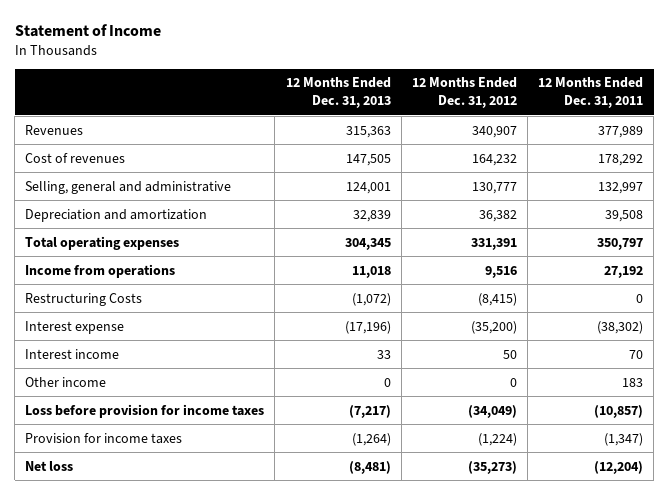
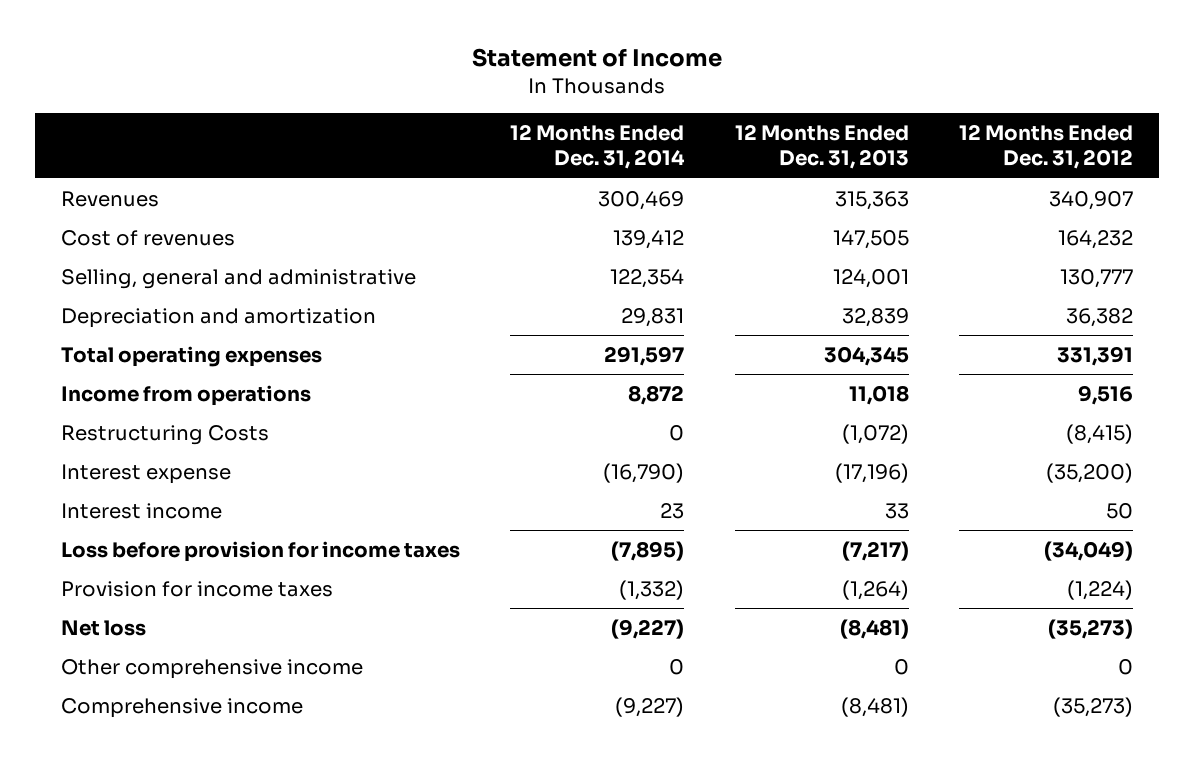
[538,77,644,109] 12 Months Ended Dec. 31, 2011 -> none
none -> [510,123,686,170] 12 Months Ended Dec. 31, 2014
[25,376,107,387] Other income -> none
none -> [60,658,363,679] Other comprehensive income
none -> [60,697,303,718] Comprehensive income

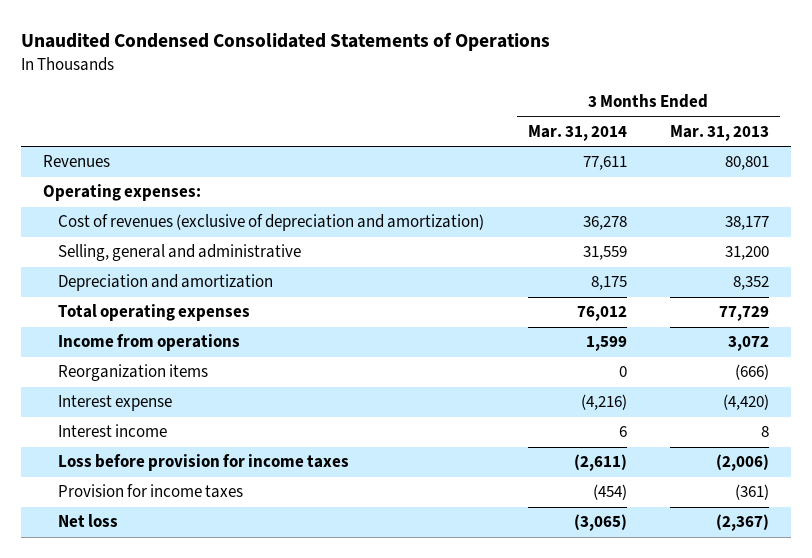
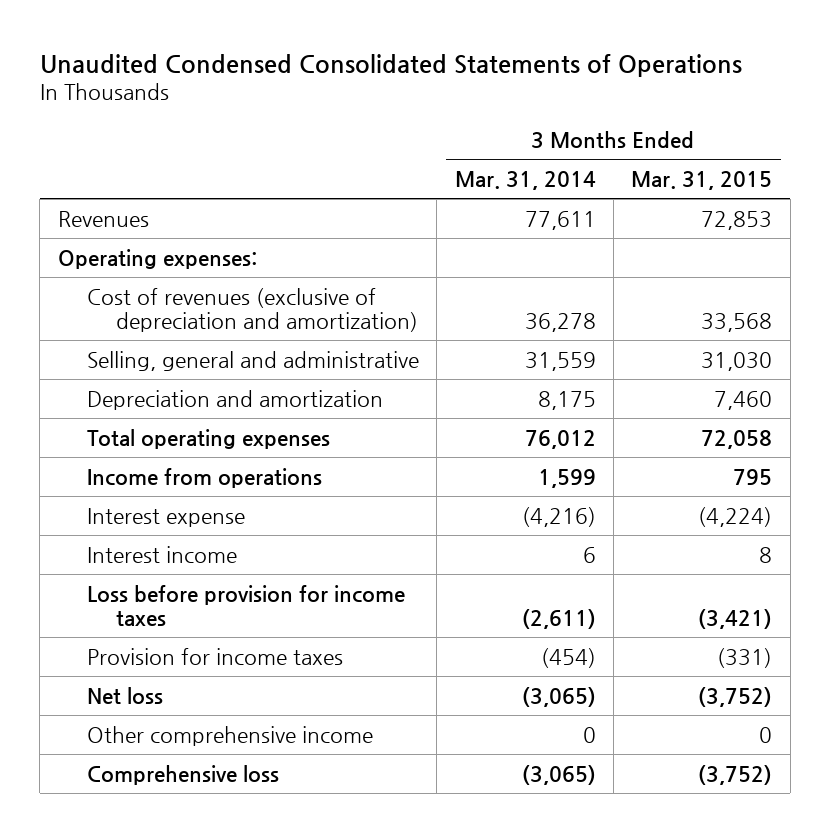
[670,124,770,141] Mar. 31, 2013 -> none
none -> [631,170,773,190] Mar. 31, 2015
[58,364,209,382] Reorganization items -> none
none -> [86,725,373,746] Other comprehensive income
none -> [86,764,279,785] Comprehensive loss

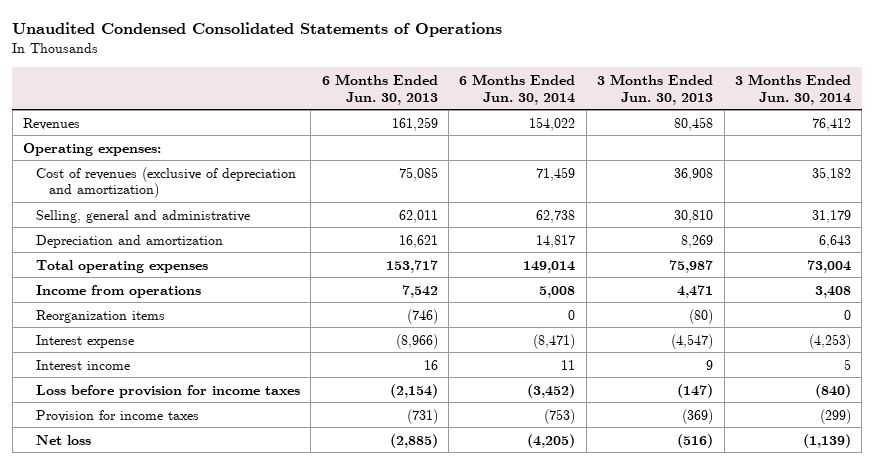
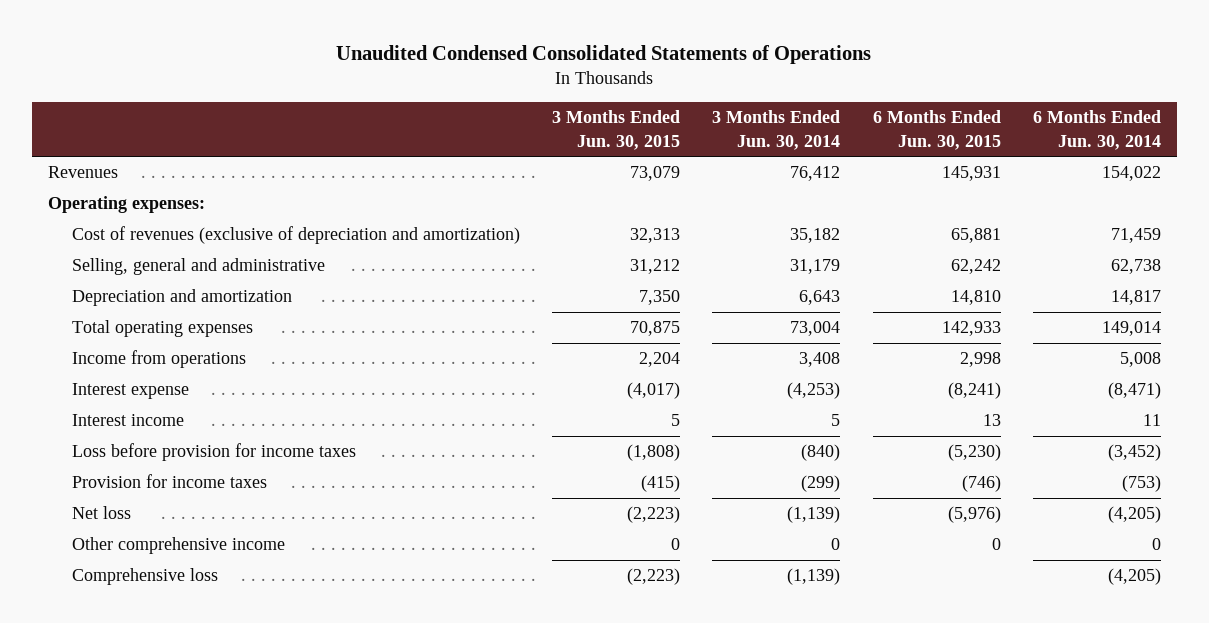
[321,73,438,105] 6 Months Ended Jun. 30, 2013 -> none
[597,73,714,105] 3 Months Ended Jun. 30, 2013 -> none
none -> [552,110,681,150] 3 Months Ended Jun. 30, 2015
none -> [872,110,1001,150] 6 Months Ended Jun. 30, 2015
[36,309,166,323] Reorganization items -> none
none -> [72,537,286,555] Other comprehensive income
none -> [72,568,219,586] Comprehensive loss

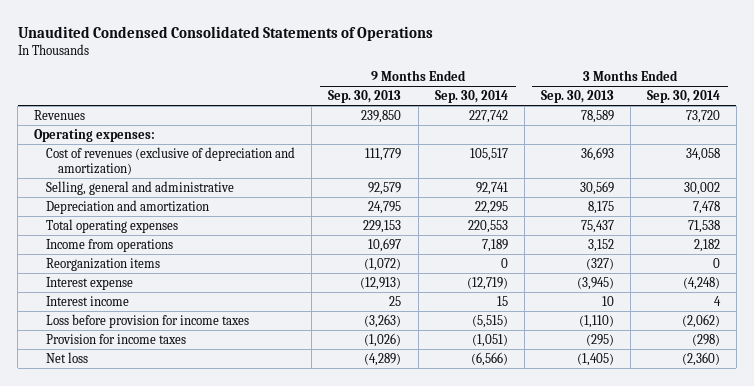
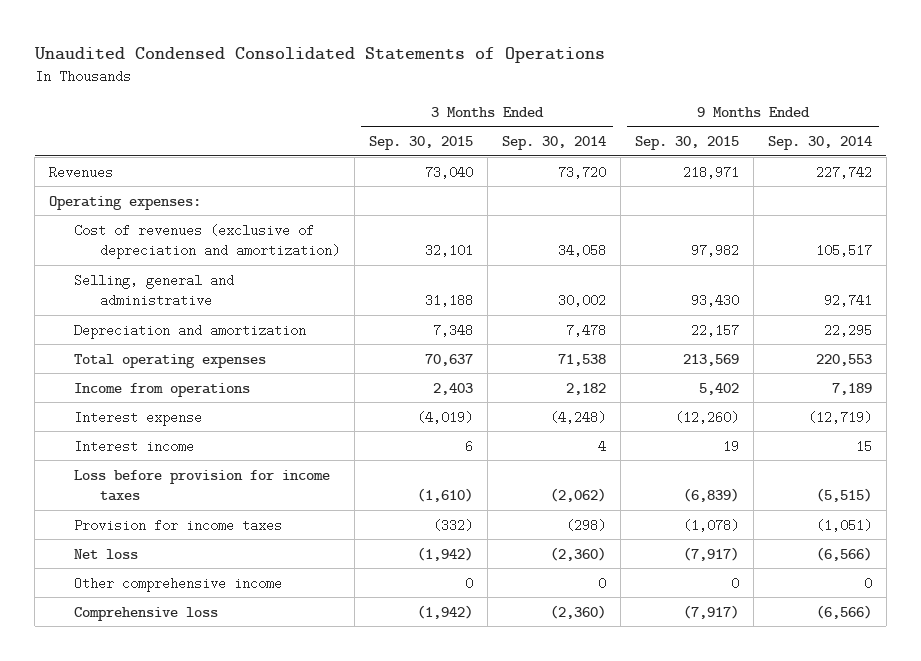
[328,90,402,104] Sep. 30, 2013 -> none
[540,90,614,104] Sep. 30, 2013 -> none
none -> [368,136,473,151] Sep. 30, 2015
none -> [634,136,739,151] Sep. 30, 2015
[46,257,161,271] Reorganization items -> none
none -> [74,576,283,592] Other comprehensive income
none -> [74,606,219,621] Comprehensive loss

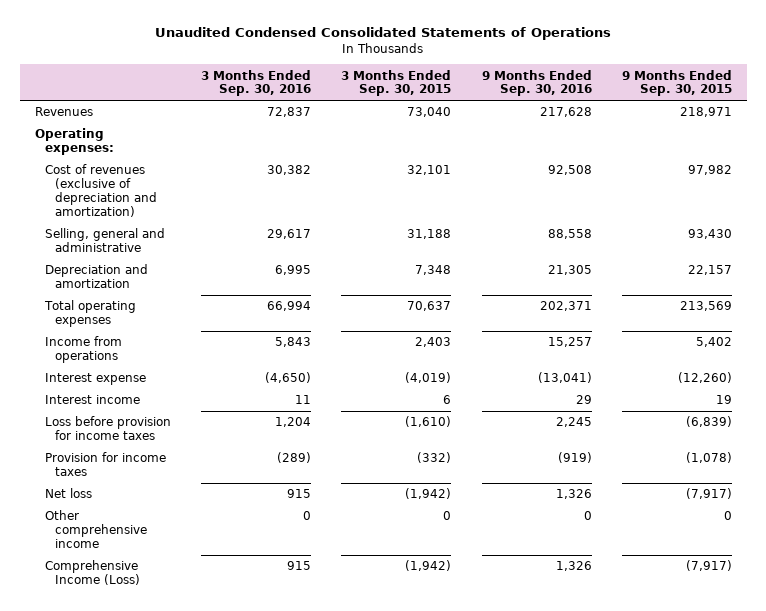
[501,136,606,151] Sep. 30, 2014 -> none
[767,136,872,151] Sep. 30, 2014 -> none
none -> [201,69,312,97] 3 Months Ended Sep. 30, 2016
none -> [481,69,592,97] 9 Months Ended Sep. 30, 2016
[74,606,219,621] Comprehensive loss -> [44,560,141,586] Comprehensive Income (Loss)

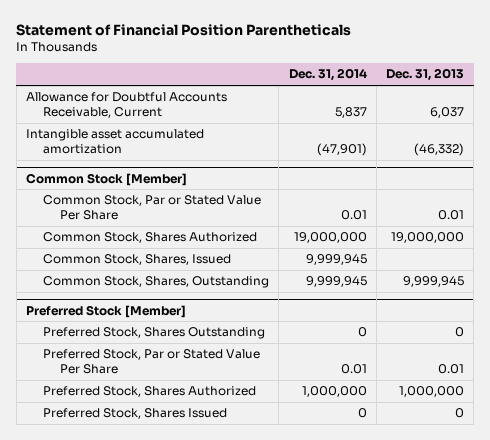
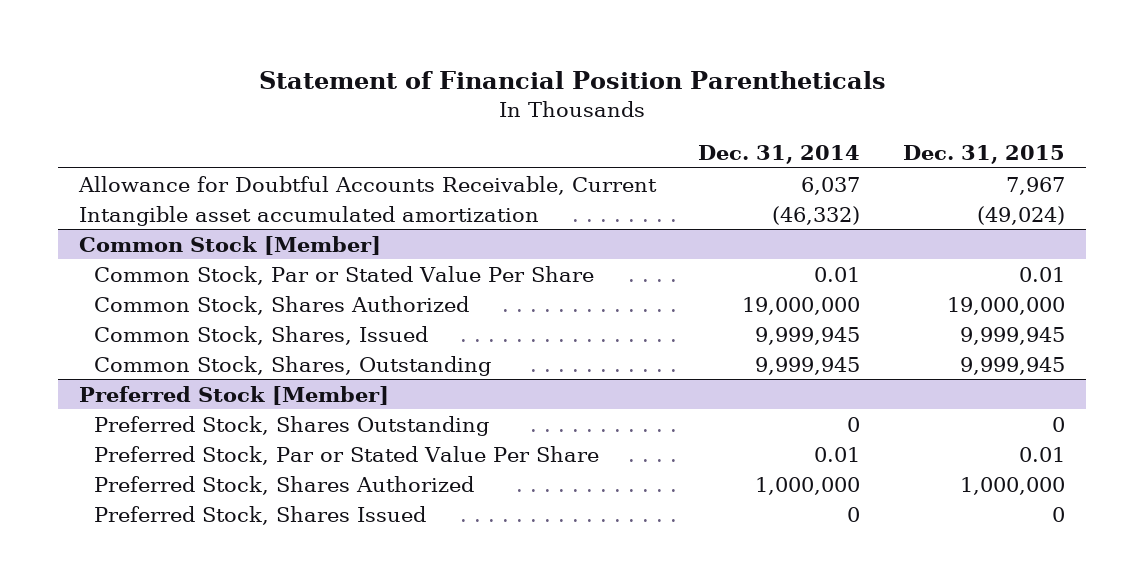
[386,68,465,82] Dec. 31, 2013 -> none
none -> [903,144,1066,164] Dec. 31, 2015
[334,107,367,119] 5,837 -> [801,176,861,195] 6,037
[316,143,367,157] (47,901) -> [772,205,861,225] (46,332)

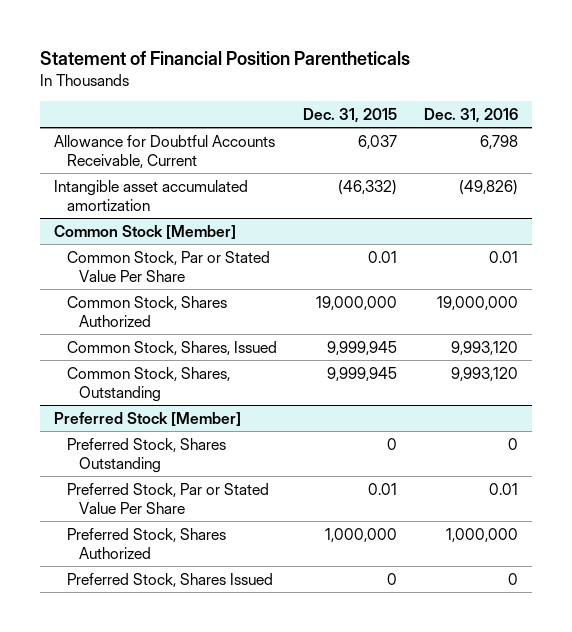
[698,144,861,164] Dec. 31, 2014 -> none
none -> [424,107,519,123] Dec. 31, 2016
[1006,176,1066,195] 7,967 -> [358,134,398,149] 6,037
[977,205,1066,225] (49,024) -> [338,179,398,195] (46,332)

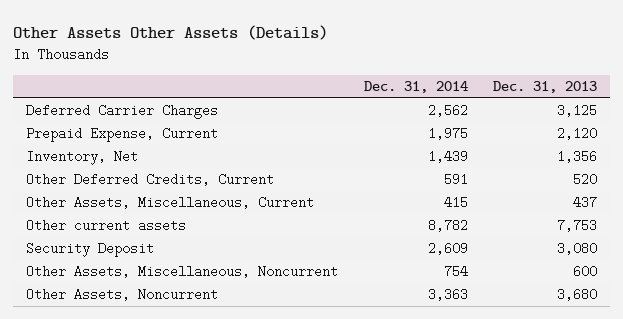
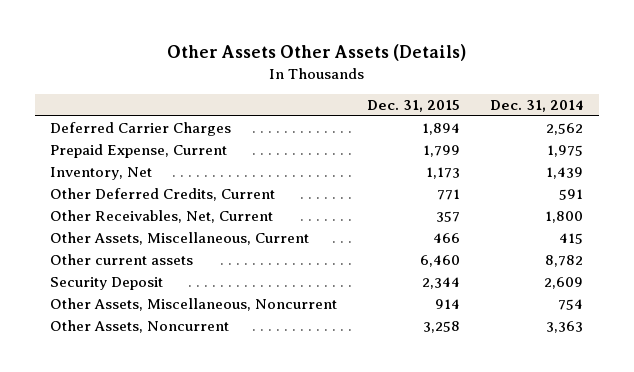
[493,81,598,94] Dec. 31, 2013 -> none
none -> [367,99,461,112] Dec. 31, 2015
none -> [50,210,274,224] Other Receivables, Net, Current

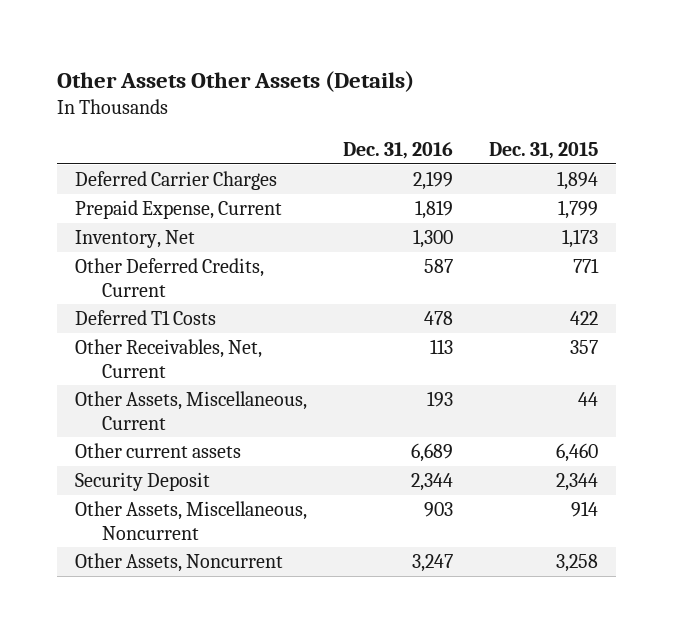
[490,99,584,112] Dec. 31, 2014 -> none
none -> [342,141,453,159] Dec. 31, 2016
none -> [74,310,216,326] Deferred T1 Costs
[433,233,461,244] 466 -> [577,392,598,407] 44

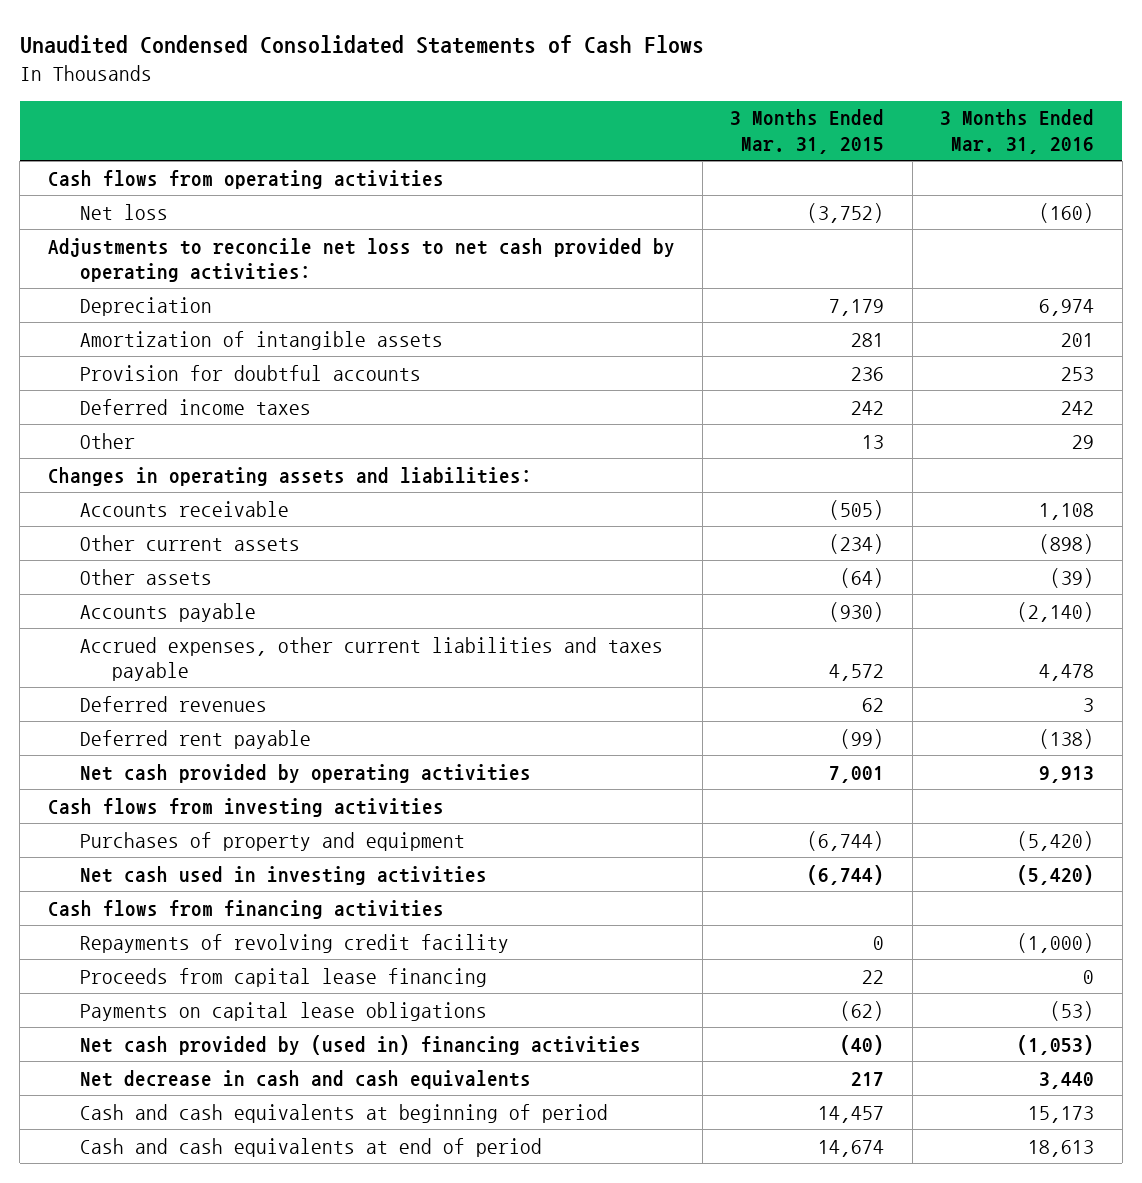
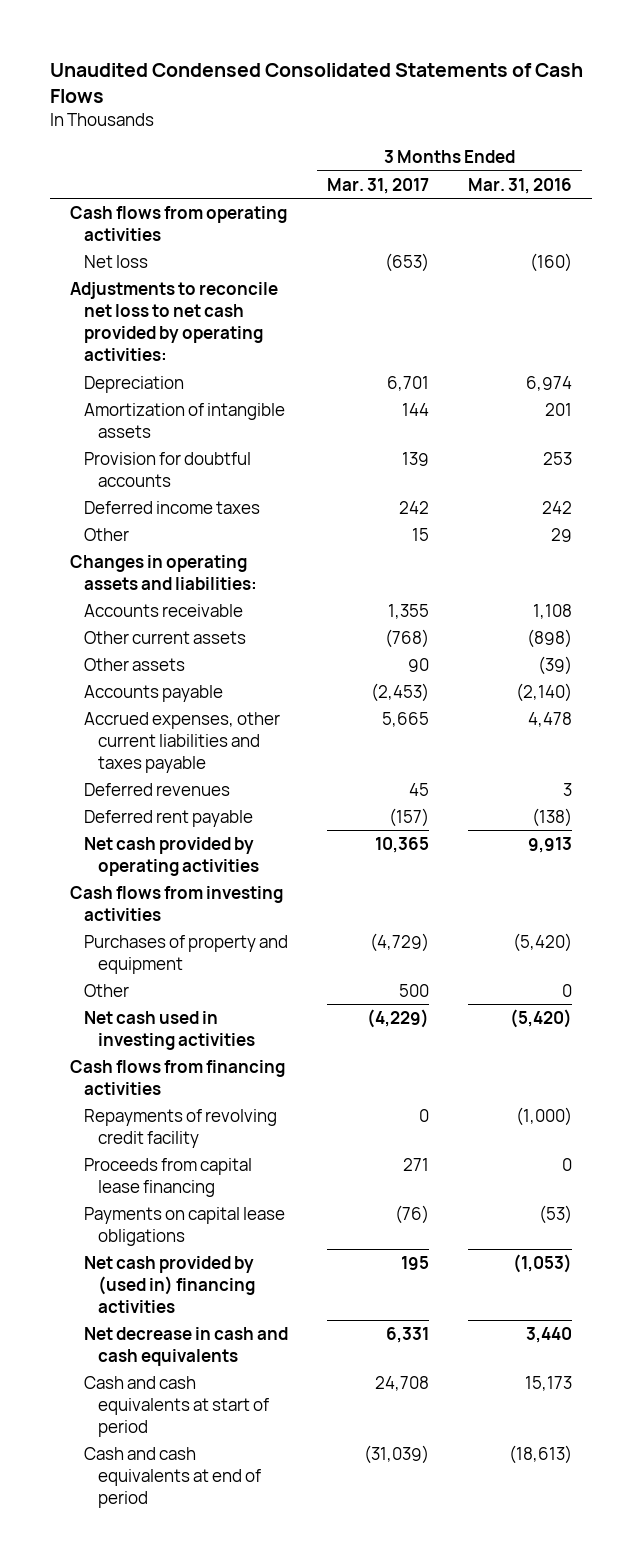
[730,109,885,155] 3 Months Ended Mar. 31, 2015 -> none
none -> [327,177,430,194] Mar. 31, 2017
none -> [84,983,130,997] Other
[79,1103,608,1123] Cash and cash equivalents at beginning of period -> [84,1375,270,1438] Cash and cash equivalents at start of period
[1028,1139,1095,1157] 18,613 -> [509,1444,573,1464] (18,613)

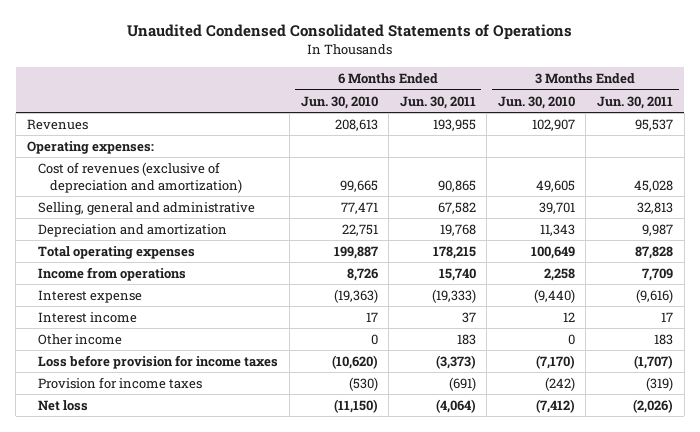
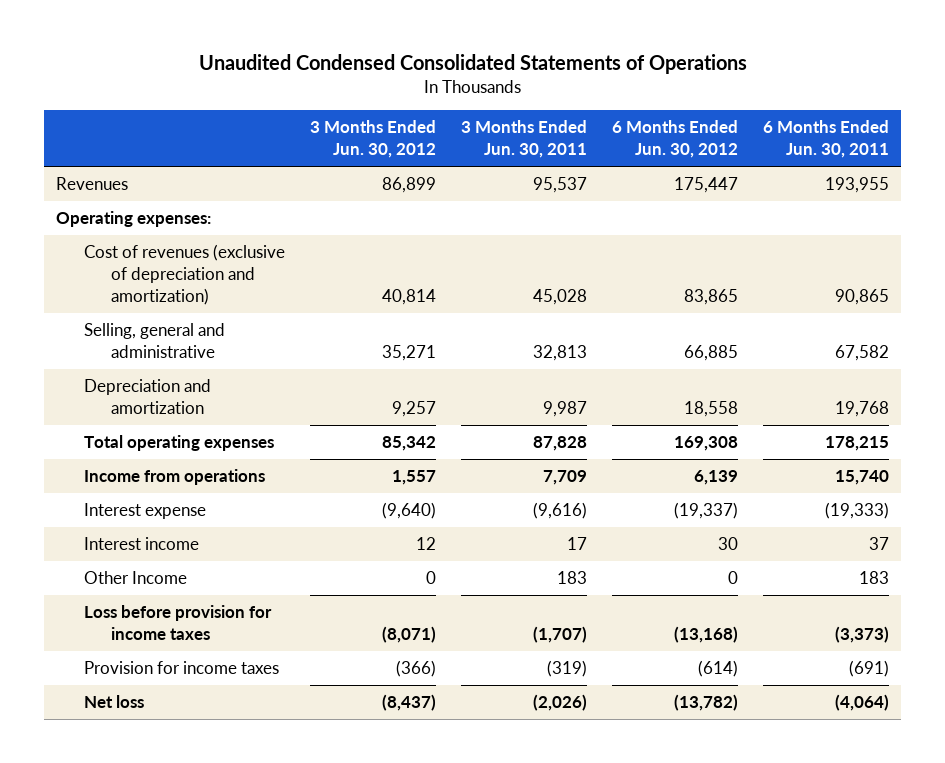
[300,95,378,109] Jun. 30, 2010 -> none
[497,95,575,109] Jun. 30, 2010 -> none
none -> [309,120,436,159] 3 Months Ended Jun. 30, 2012
none -> [611,120,738,159] 6 Months Ended Jun. 30, 2012
[38,333,123,345] Other income -> [83,571,187,585] Other Income

